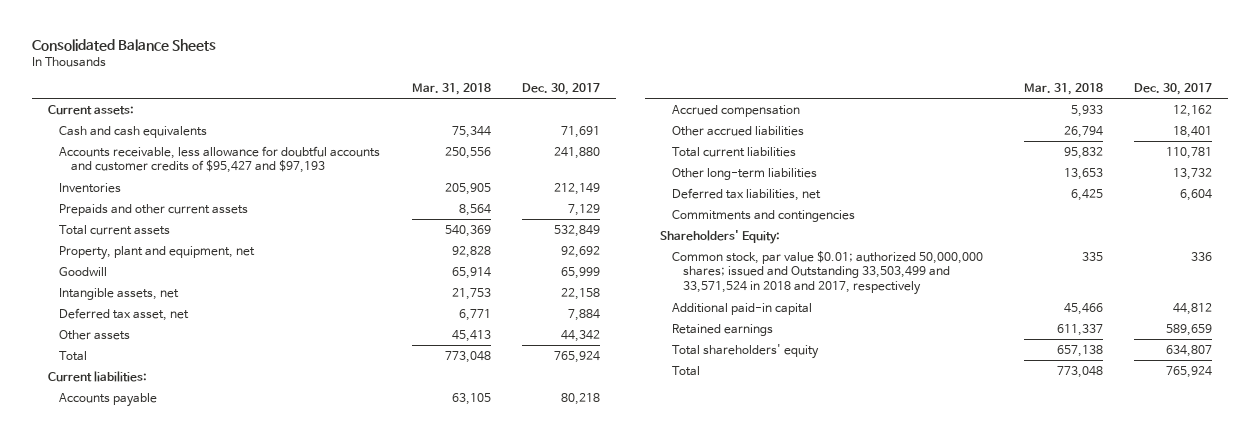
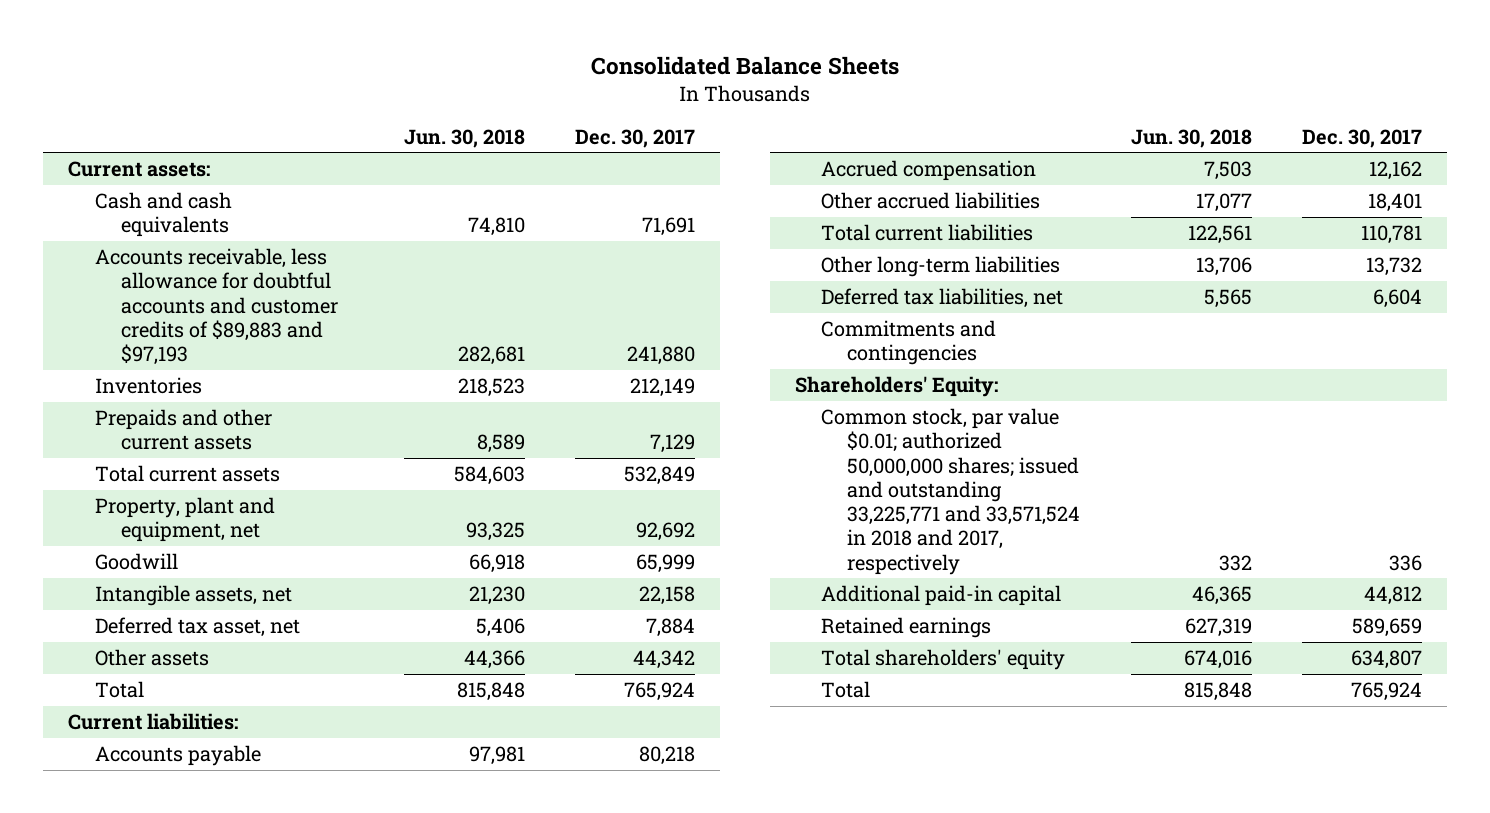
[411,83,491,96] Mar. 31, 2018 -> none
none -> [404,128,526,148] Jun. 30, 2018
[59,145,381,174] Accounts receivable, less allowance for doubtful accounts and customer credits of $95,427 and $97,193 -> [94,247,339,366] Accounts receivable, less allowance for doubtful accounts and customer credits of $89,883 and $97,193
[671,250,983,296] Common stock, par value $0.01; authorized 50,000,000 shares; issued and Outstanding 33,503,499 and 33,571,524 in 2018 and 2017, respectively -> [821,407,1081,575] Common stock, par value $0.01; authorized 50,000,000 shares; issued and outstanding 33,225,771 and 33,571,524 in 2018 and 2017, respectively

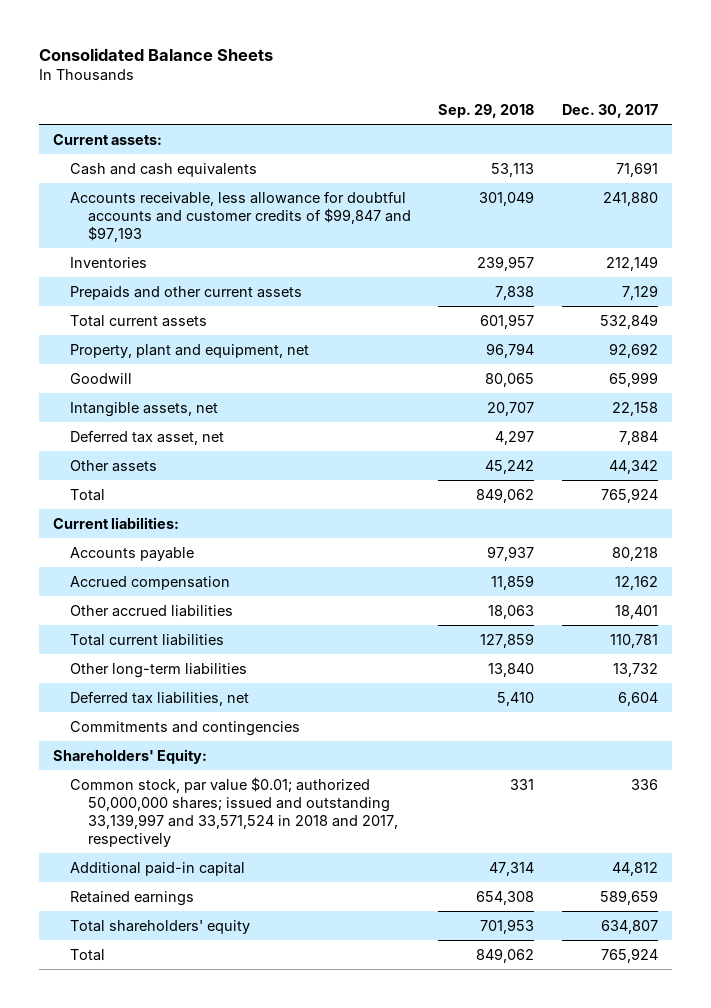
[404,128,526,148] Jun. 30, 2018 -> none
none -> [438,103,535,118] Sep. 29, 2018
[94,247,339,366] Accounts receivable, less allowance for doubtful accounts and customer credits of $89,883 and $97,193 -> [70,190,411,242] Accounts receivable, less allowance for doubtful accounts and customer credits of $99,847 and $97,193
[821,407,1081,575] Common stock, par value $0.01; authorized 50,000,000 shares; issued and outstanding 33,225,771 and 33,571,524 in 2018 and 2017, respectively -> [70,776,398,847] Common stock, par value $0.01; authorized 50,000,000 shares; issued and outstanding 33,139,997 and 33,571,524 in 2018 and 2017, respectively

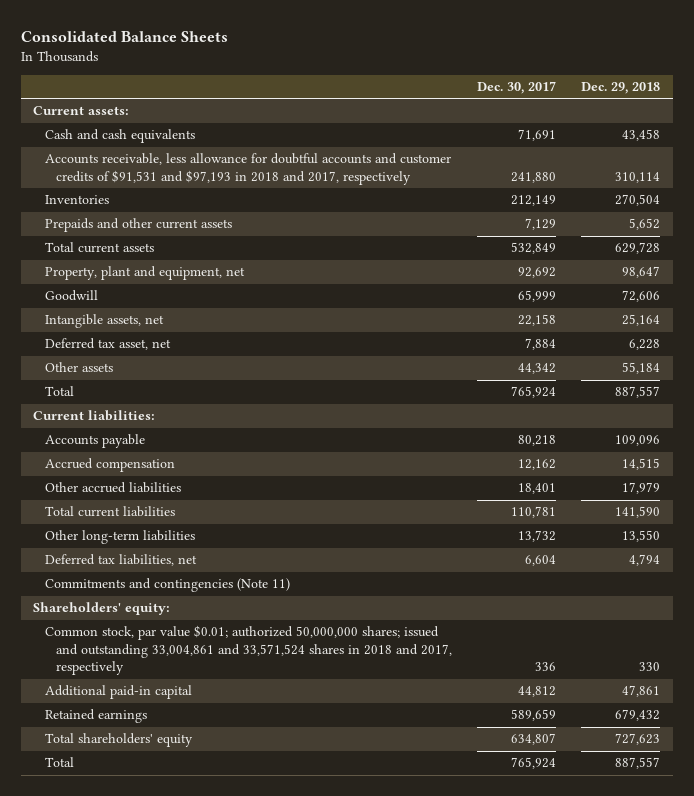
[438,103,535,118] Sep. 29, 2018 -> none
none -> [581,81,661,94] Dec. 29, 2018
[70,190,411,242] Accounts receivable, less allowance for doubtful accounts and customer credits of $99,847 and $97,193 -> [44,153,451,185] Accounts receivable, less allowance for doubtful accounts and customer credits of $91,531 and $97,193 in 2018 and 2017, respectively
[70,720,301,736] Commitments and contingencies -> [44,578,290,593] Commitments and contingencies (Note 11)
[52,748,207,764] Shareholders' Equity: -> [33,602,171,616] Shareholders' equity:
[70,776,398,847] Common stock, par value $0.01; authorized 50,000,000 shares; issued and outstanding 33,139,997 and 33,571,524 in 2018 and 2017, respectively -> [44,625,452,676] Common stock, par value $0.01; authorized 50,000,000 shares; issued and outstanding 33,004,861 and 33,571,524 shares in 2018 and 2017, respectively

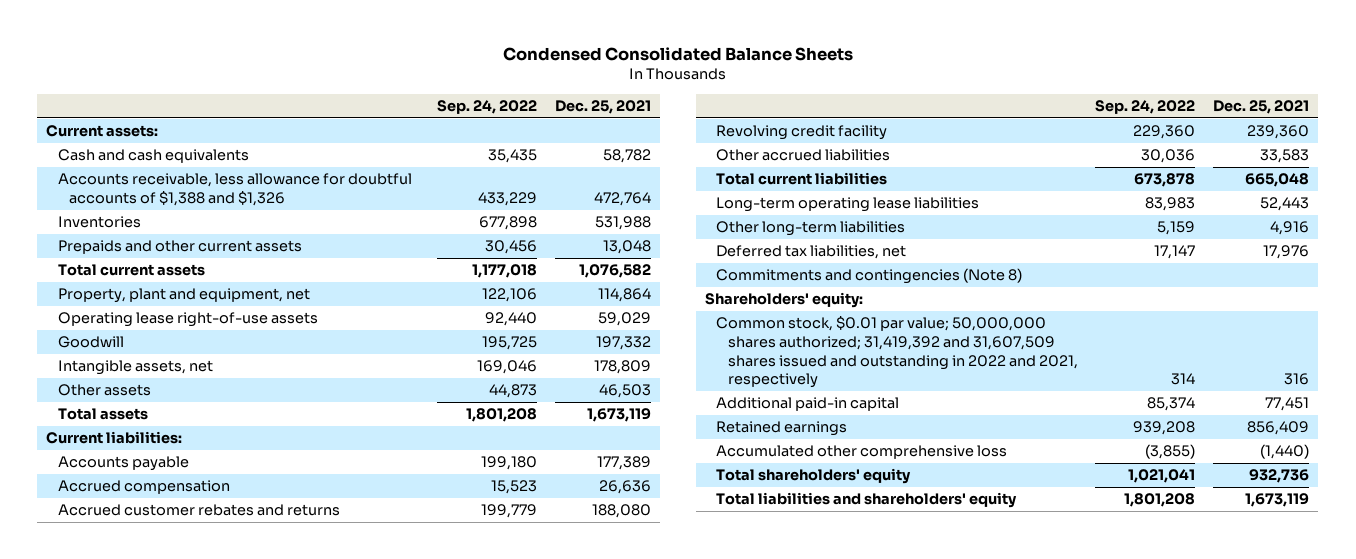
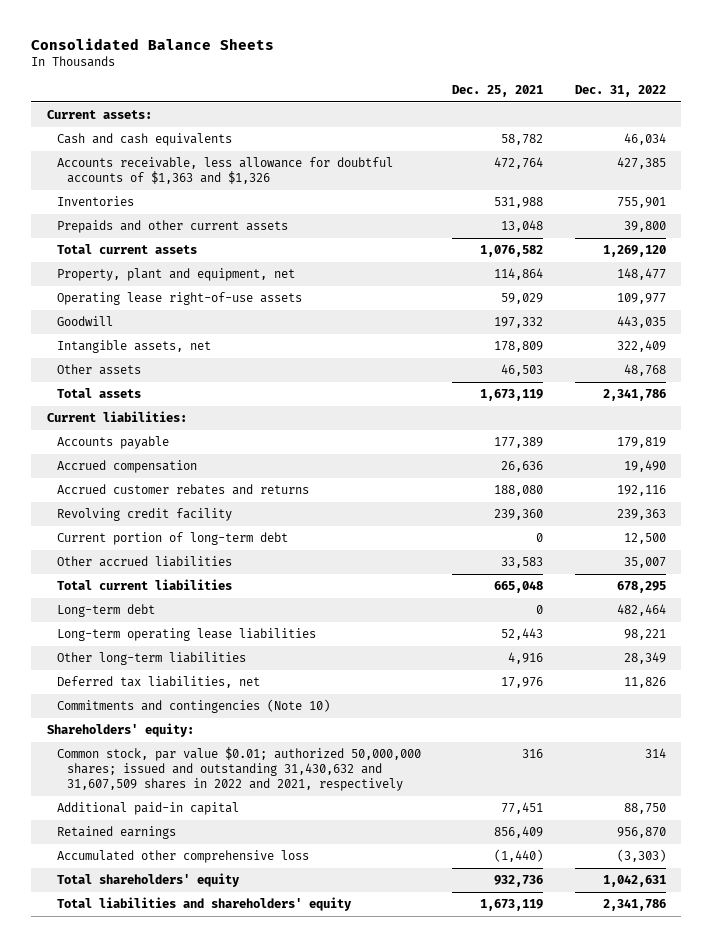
[502,46,853,61] Condensed Consolidated Balance Sheets -> [31,37,275,50] Consolidated Balance Sheets
[436,99,537,114] Sep. 24, 2022 -> none
none -> [574,85,666,98] Dec. 31, 2022
[57,173,412,206] Accounts receivable, less allowance for doubtful accounts of $1,388 and $1,326 -> [56,157,393,185] Accounts receivable, less allowance for doubtful accounts of $1,363 and $1,326
none -> [56,532,288,546] Current portion of long-term debt
none -> [56,604,155,618] Long-term debt
[716,268,1023,285] Commitments and contingencies (Note 8) -> [56,699,330,714] Commitments and contingencies (Note 10)
[716,316,1078,389] Common stock, $0.01 par value; 50,000,000 shares authorized; 31,419,392 and 31,607,509 shares issued and outstanding in 2022 and 2021, respectively -> [56,747,421,792] Common stock, par value $0.01; authorized 50,000,000 shares; issued and outstanding 31,430,632 and 31,607,509 shares in 2022 and 2021, respectively

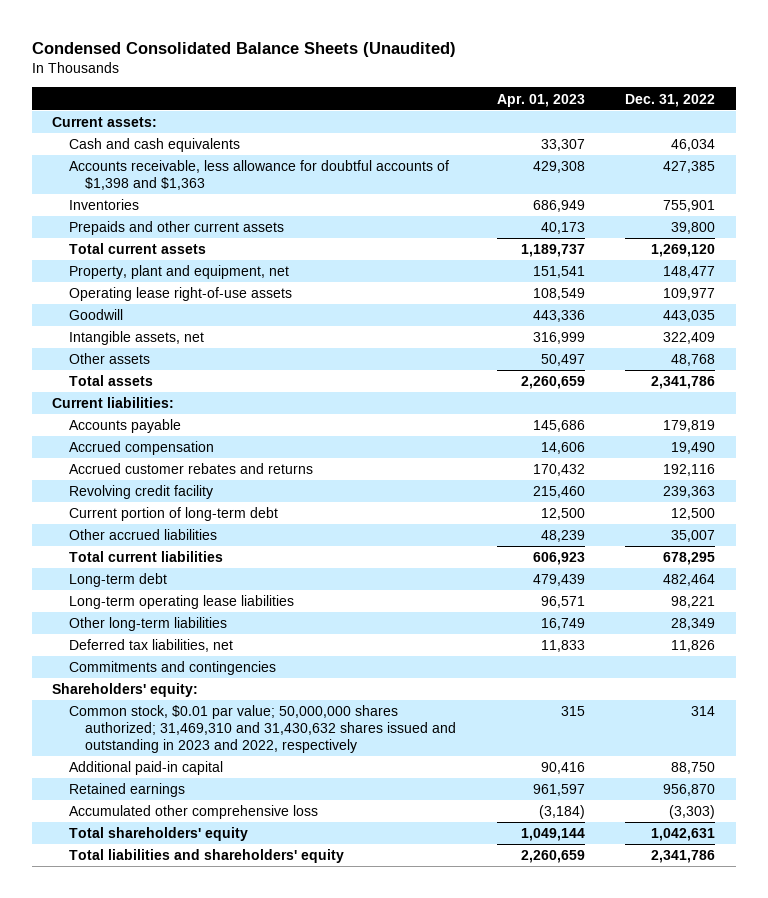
[31,37,275,50] Consolidated Balance Sheets -> [31,42,456,58] Condensed Consolidated Balance Sheets (Unaudited)
[452,85,544,98] Dec. 25, 2021 -> none
none -> [496,93,585,107] Apr. 01, 2023
[56,157,393,185] Accounts receivable, less allowance for doubtful accounts of $1,363 and $1,326 -> [68,160,449,190] Accounts receivable, less allowance for doubtful accounts of $1,398 and $1,363
[56,699,330,714] Commitments and contingencies (Note 10) -> [68,661,276,676] Commitments and contingencies
[56,747,421,792] Common stock, par value $0.01; authorized 50,000,000 shares; issued and outstanding 31,430,632 and 31,607,509 shares in 2022 and 2021, respectively -> [68,705,456,753] Common stock, $0.01 par value; 50,000,000 shares authorized; 31,469,310 and 31,430,632 shares issued and outstanding in 2023 and 2022, respectively

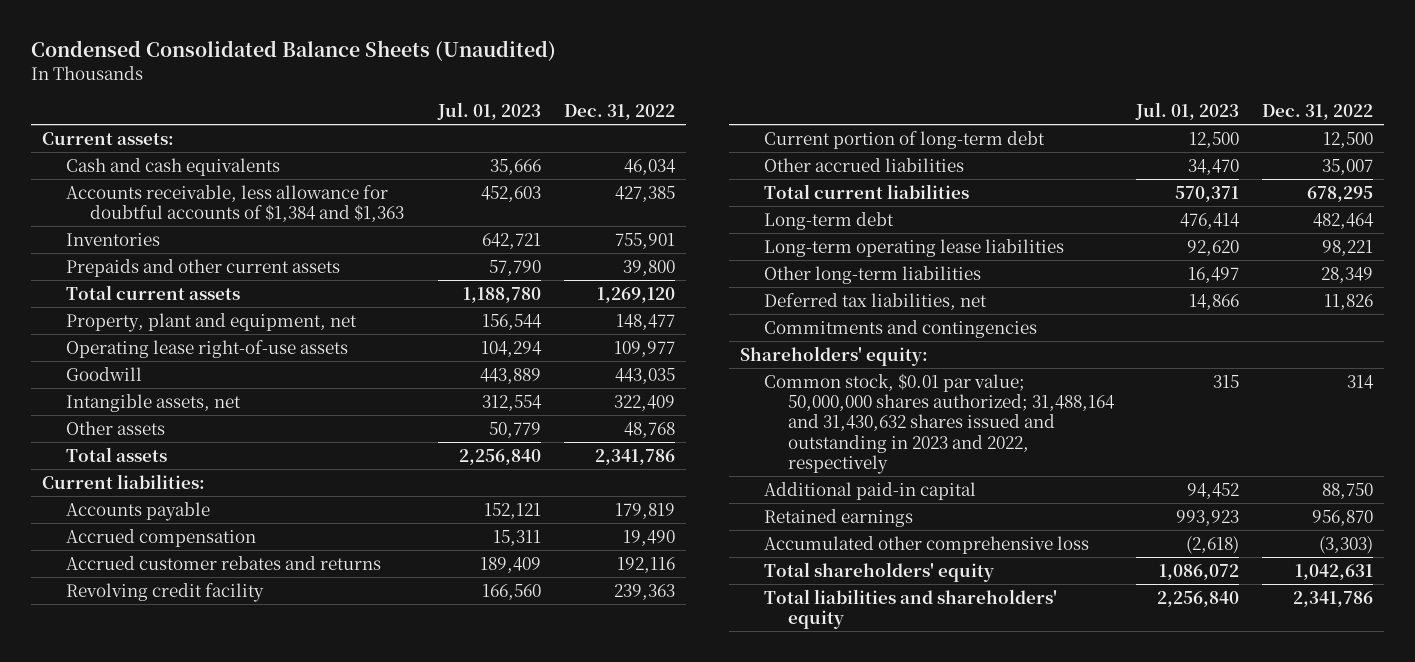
[496,93,585,107] Apr. 01, 2023 -> none
none -> [437,102,542,121] Jul. 01, 2023
[68,160,449,190] Accounts receivable, less allowance for doubtful accounts of $1,398 and $1,363 -> [65,184,404,222] Accounts receivable, less allowance for doubtful accounts of $1,384 and $1,363
[68,705,456,753] Common stock, $0.01 par value; 50,000,000 shares authorized; 31,469,310 and 31,430,632 shares issued and outstanding in 2023 and 2022, respectively -> [763,372,1115,474] Common stock, $0.01 par value; 50,000,000 shares authorized; 31,488,164 and 31,430,632 shares issued and outstanding in 2023 and 2022, respectively

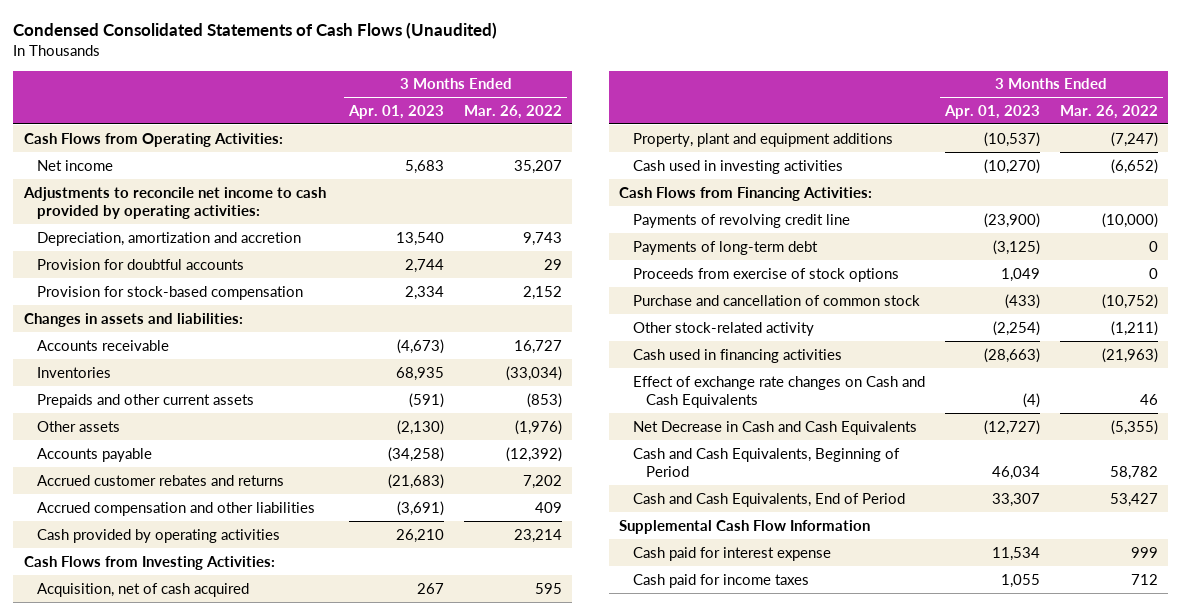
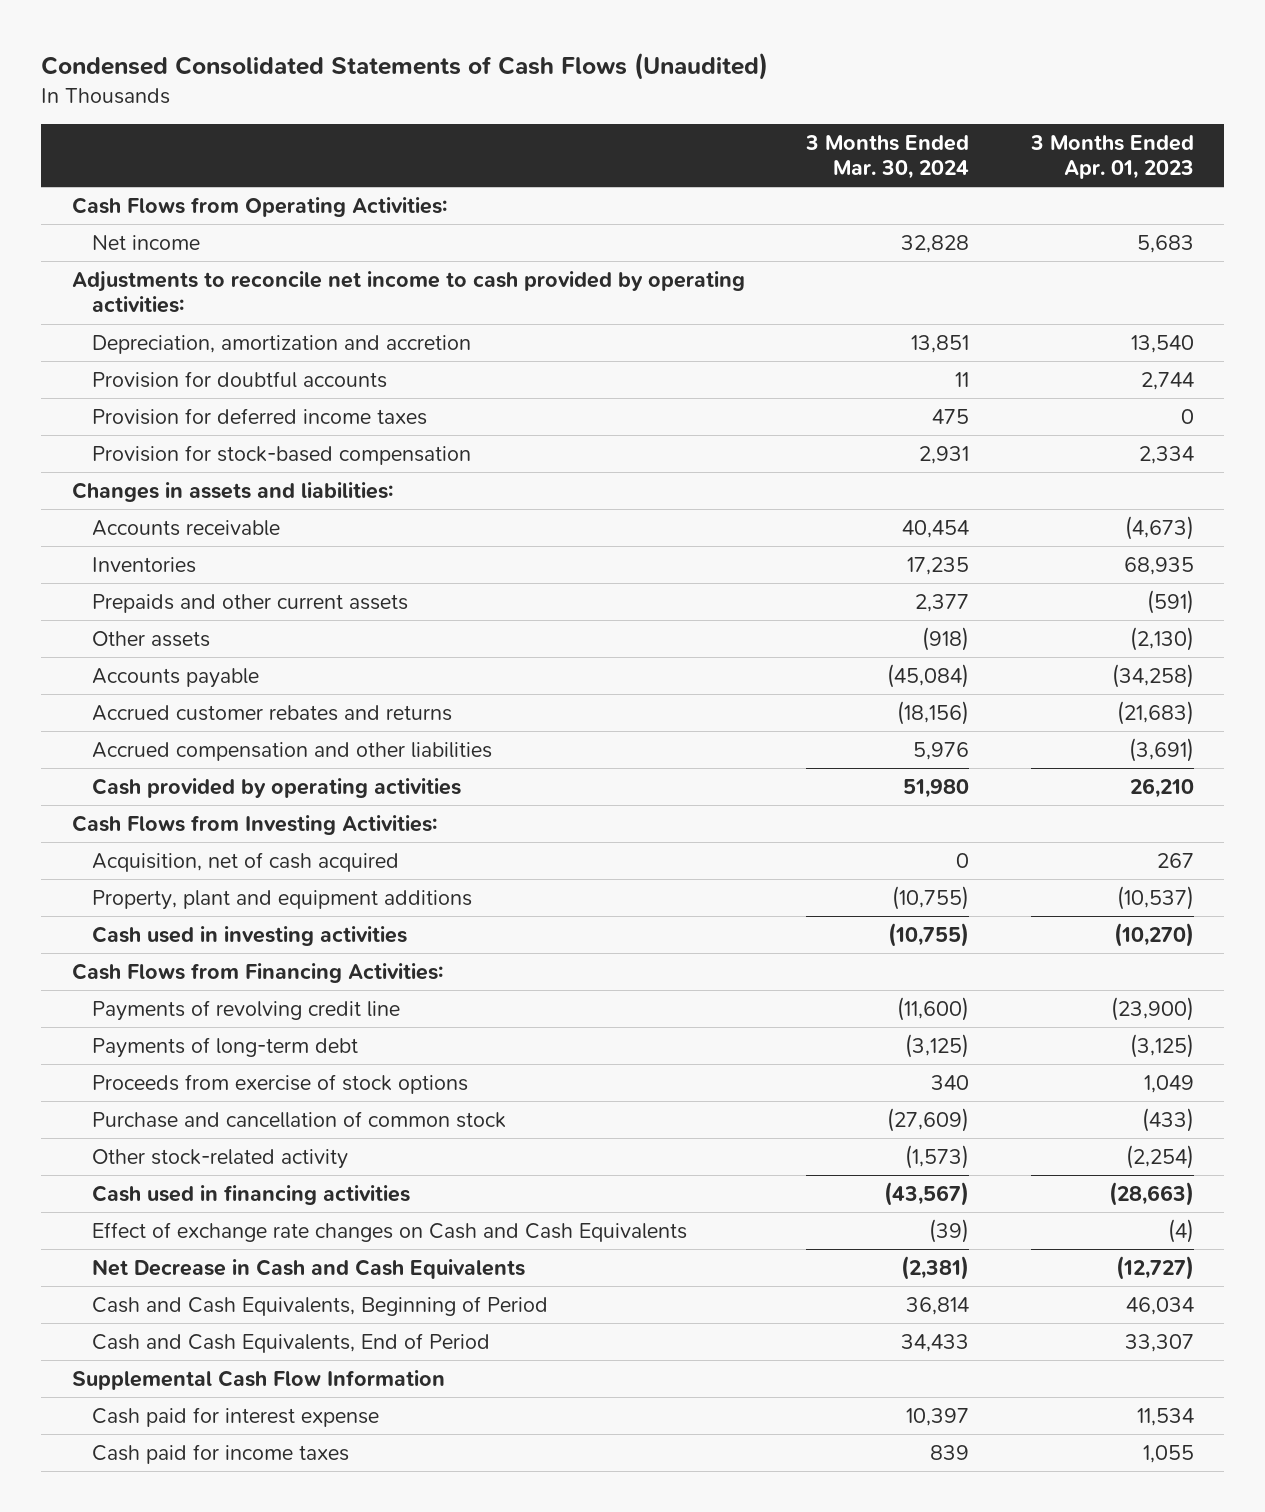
[464,104,563,119] Mar. 26, 2022 -> none
none -> [805,134,970,180] 3 Months Ended Mar. 30, 2024
none -> [91,407,427,425] Provision for deferred income taxes

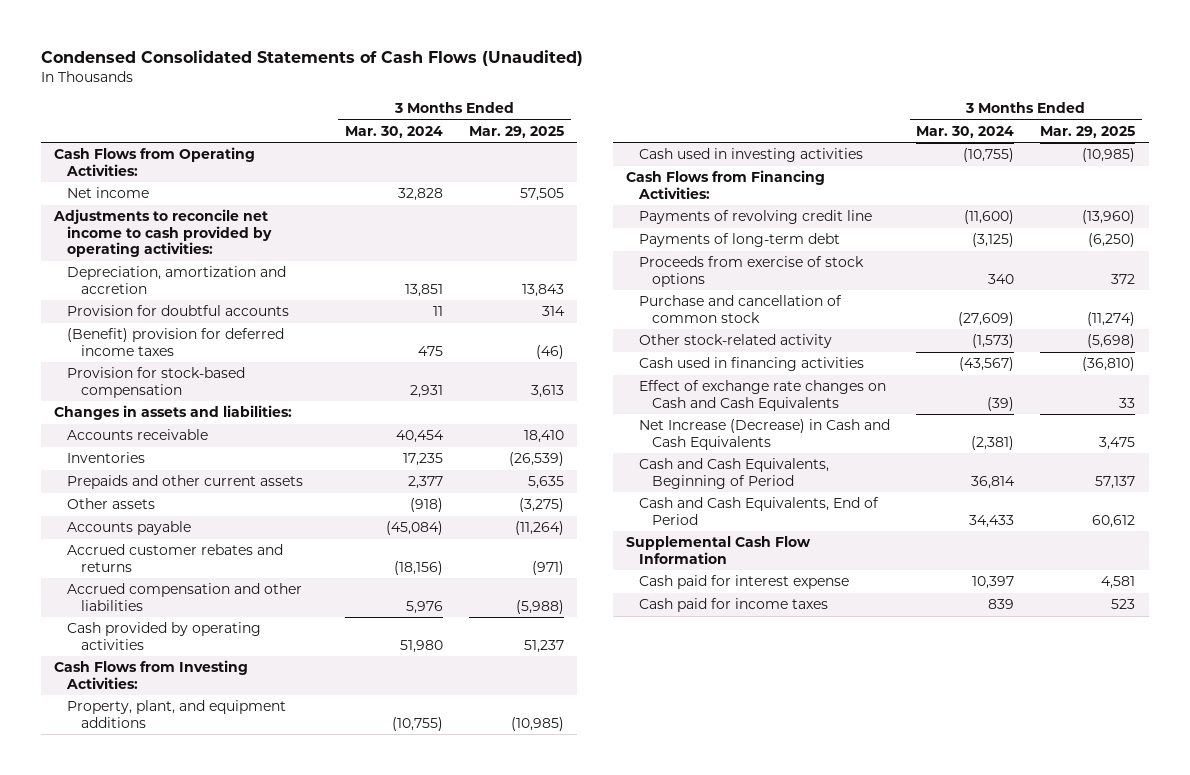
[1029,134,1194,180] 3 Months Ended Apr. 01, 2023 -> none
none -> [469,125,565,138] Mar. 29, 2025
[91,407,427,425] Provision for deferred income taxes -> [67,328,285,356] (Benefit) provision for deferred income taxes
[91,851,399,872] Acquisition, net of cash acquired -> none
[91,889,472,910] Property, plant and equipment additions -> [67,700,287,728] Property, plant, and equipment additions
[91,1258,525,1279] Net Decrease in Cash and Cash Equivalents -> [638,419,890,450] Net Increase (Decrease) in Cash and Cash Equivalents

